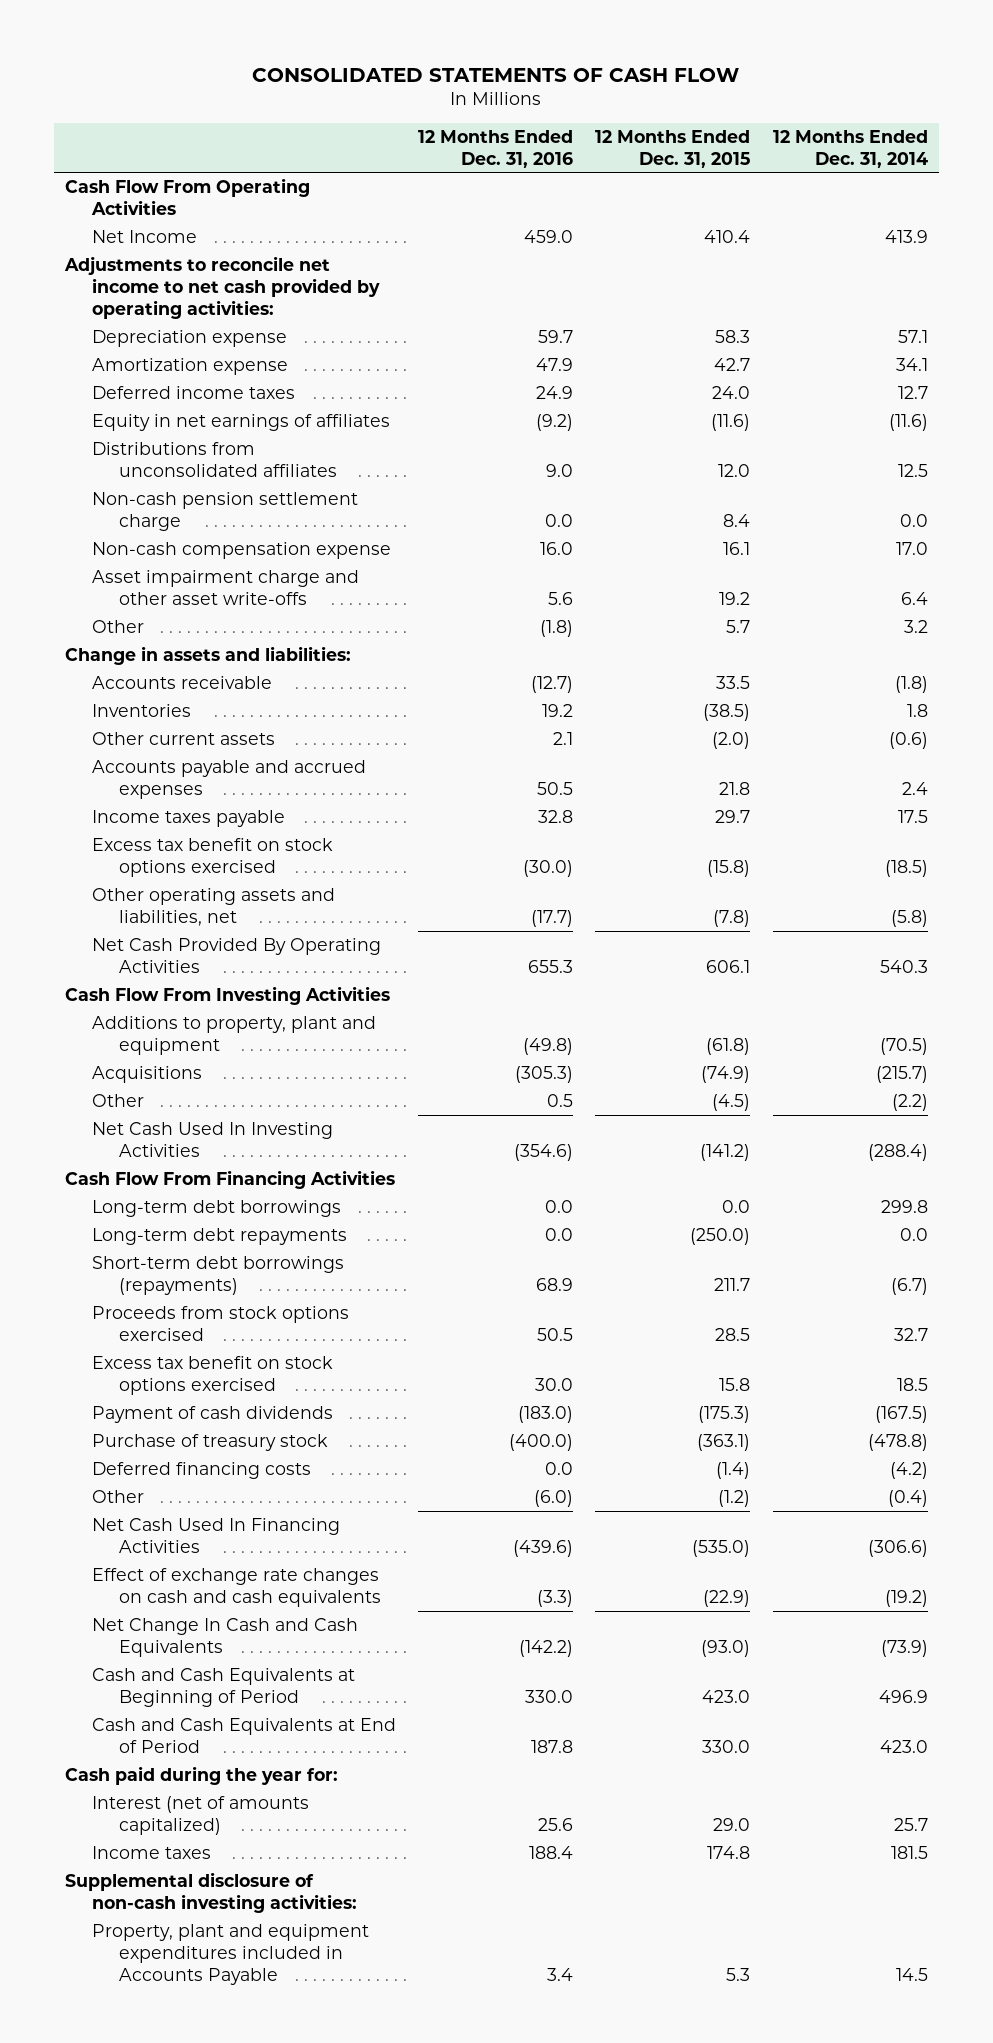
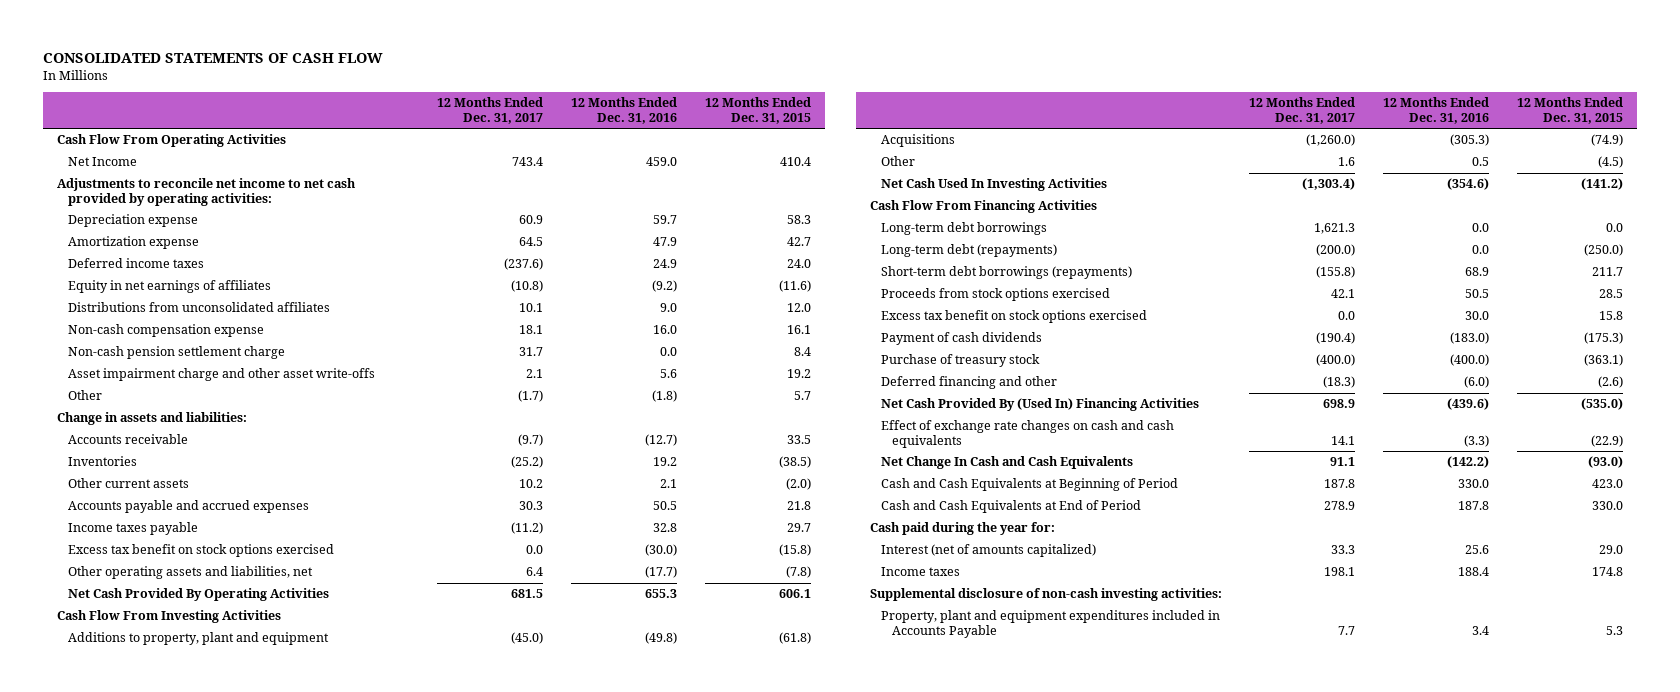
[772,129,928,168] 12 Months Ended Dec. 31, 2014 -> none
none -> [437,97,544,124] 12 Months Ended Dec. 31, 2017
[92,492,359,531] Non-cash pension settlement charge -> [68,346,286,360] Non-cash pension settlement charge
[92,1228,348,1246] Long-term debt repayments -> [880,244,1057,258] Long-term debt (repayments)
[92,1462,312,1480] Deferred financing costs -> none
[92,1490,145,1504] Other -> none
none -> [880,376,1057,390] Deferred financing and other
[92,1518,341,1553] Net Cash Used In Financing Activities -> [880,398,1199,412] Net Cash Provided By (Used In) Financing Activities

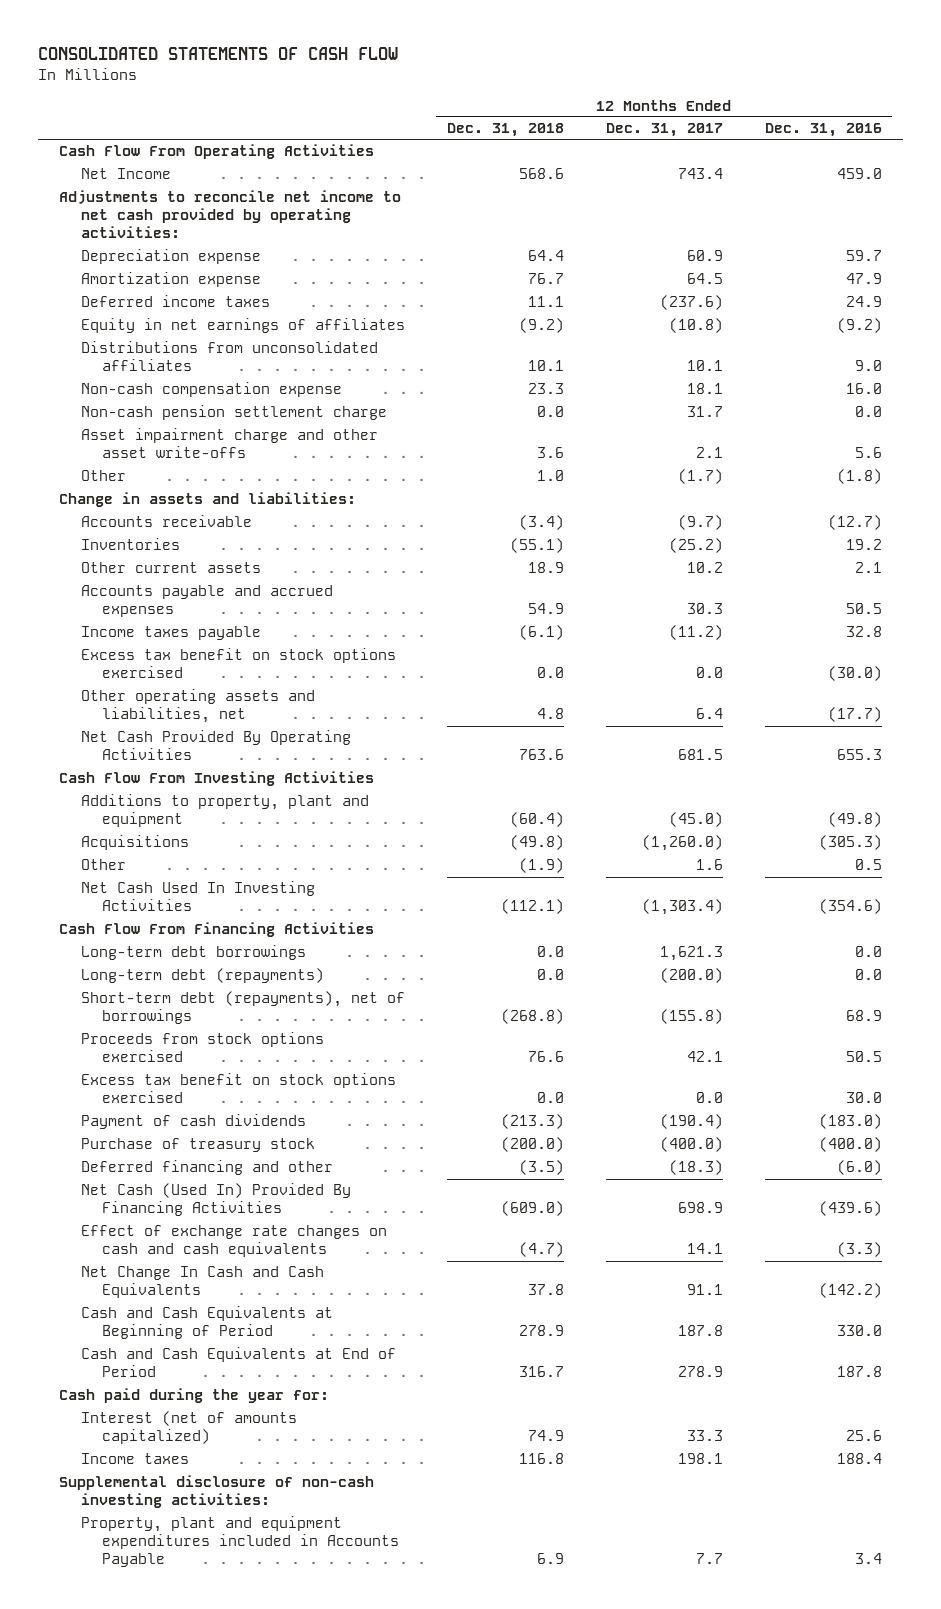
[704,97,811,124] 12 Months Ended Dec. 31, 2015 -> none
none -> [446,123,564,138] Dec. 31, 2018
[880,266,1132,280] Short-term debt borrowings (repayments) -> [80,991,405,1025] Short-term debt (repayments), net of borrowings
[880,398,1199,412] Net Cash Provided By (Used In) Financing Activities -> [80,1183,351,1217] Net Cash (Used In) Provided By Financing Activities

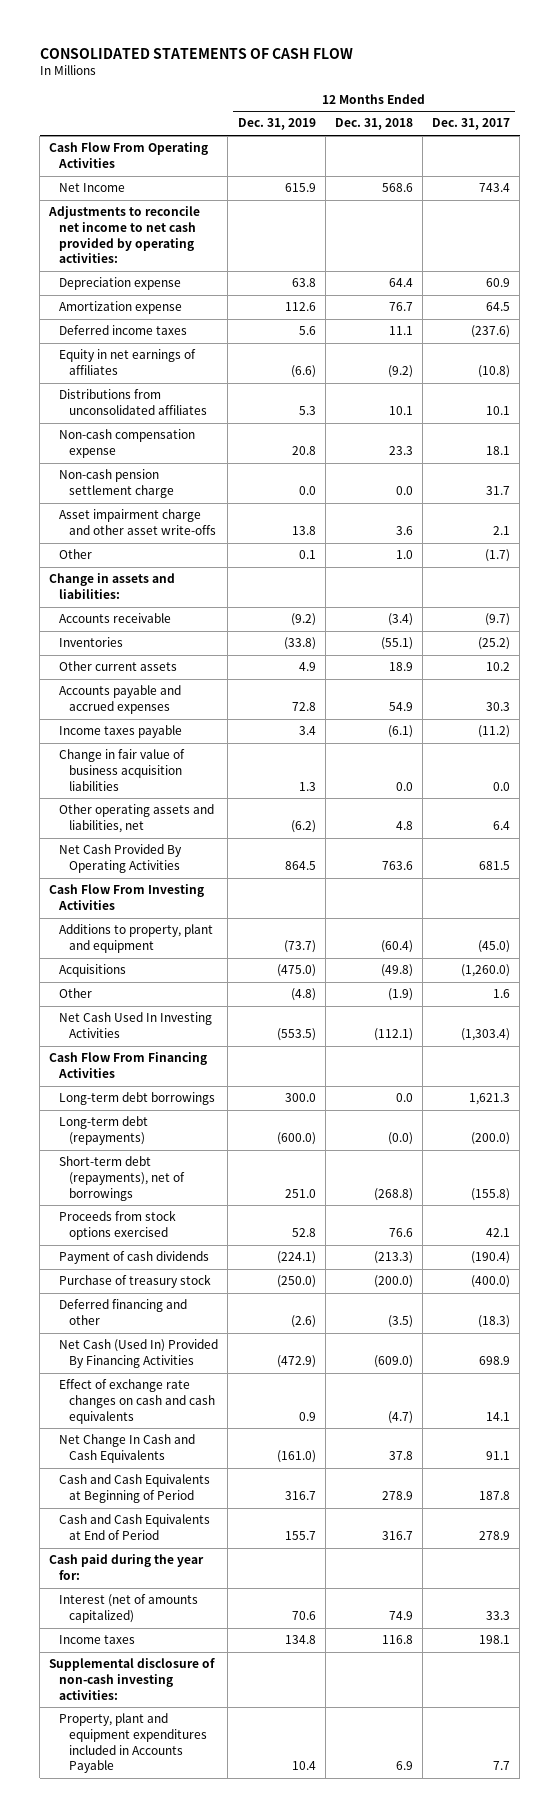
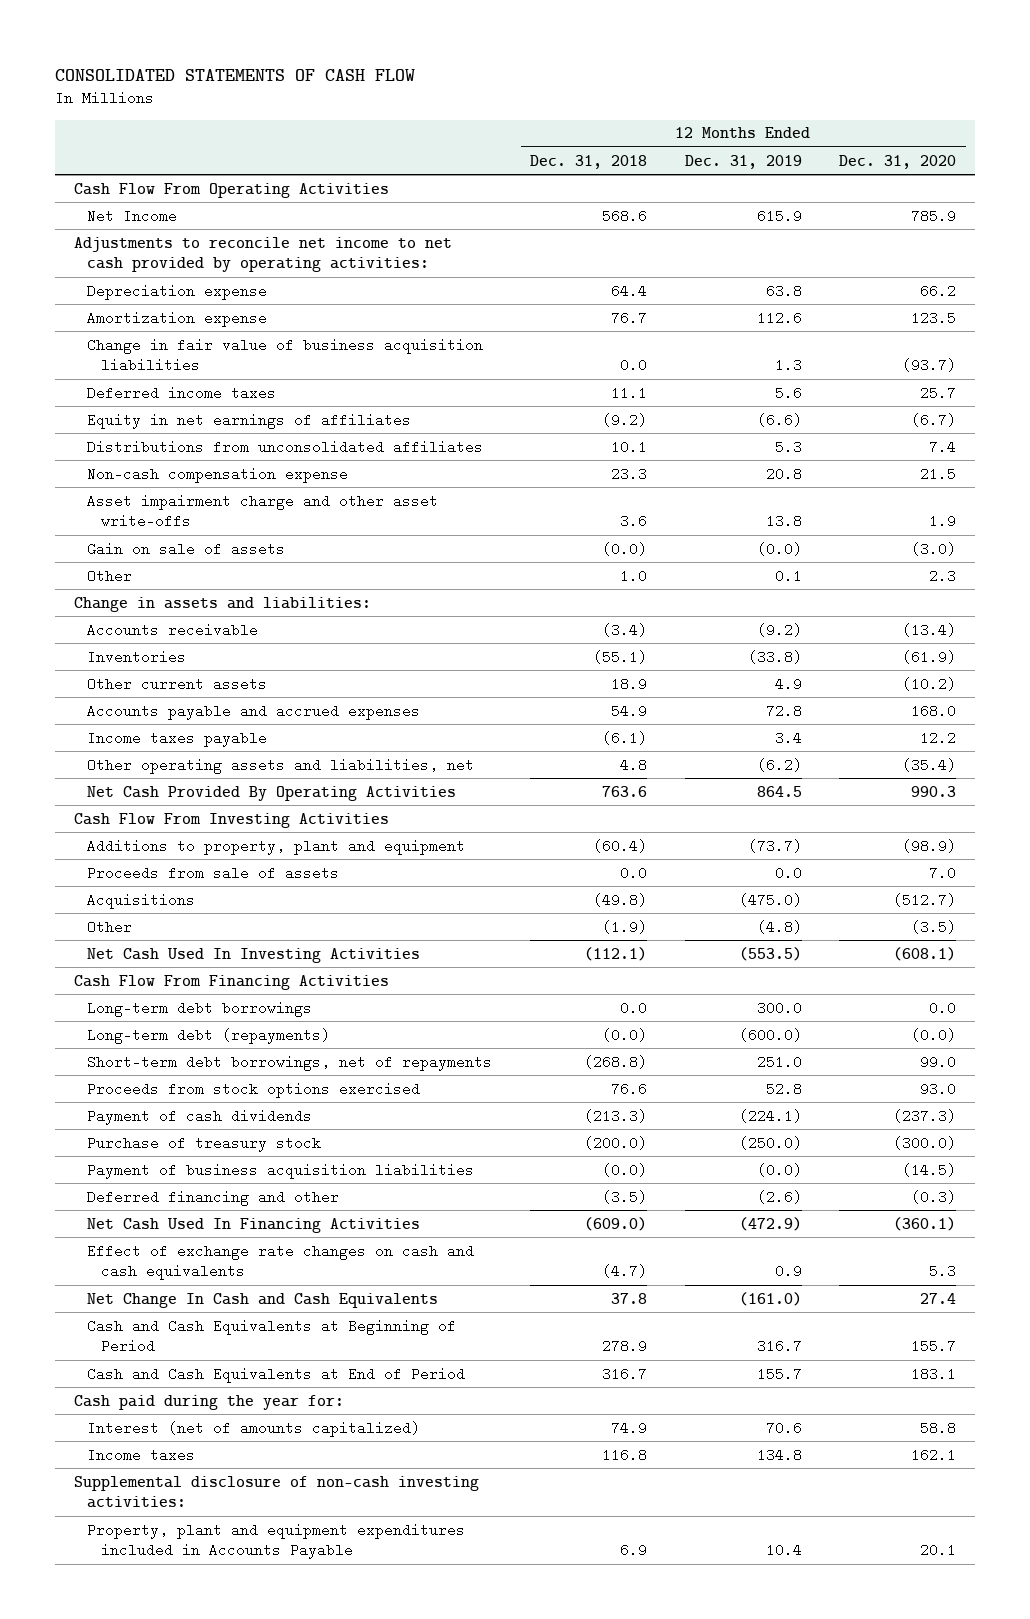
[432,118,511,131] Dec. 31, 2017 -> none
none -> [839,154,957,169] Dec. 31, 2020
[59,749,186,791] Change in fair value of business acquisition liabilities -> [87,337,484,373] Change in fair value of business acquisition liabilities
[59,469,175,499] Non-cash pension settlement charge -> none
none -> [87,541,286,556] Gain on sale of assets
none -> [87,865,340,880] Proceeds from sale of assets
[59,1156,186,1201] Short-term debt (repayments), net of borrowings -> [87,1054,493,1071] Short-term debt borrowings, net of repayments
none -> [87,1162,475,1179] Payment of business acquisition liabilities
[59,1339,219,1369] Net Cash (Used In) Provided By Financing Activities -> [87,1217,421,1233] Net Cash Used In Financing Activities

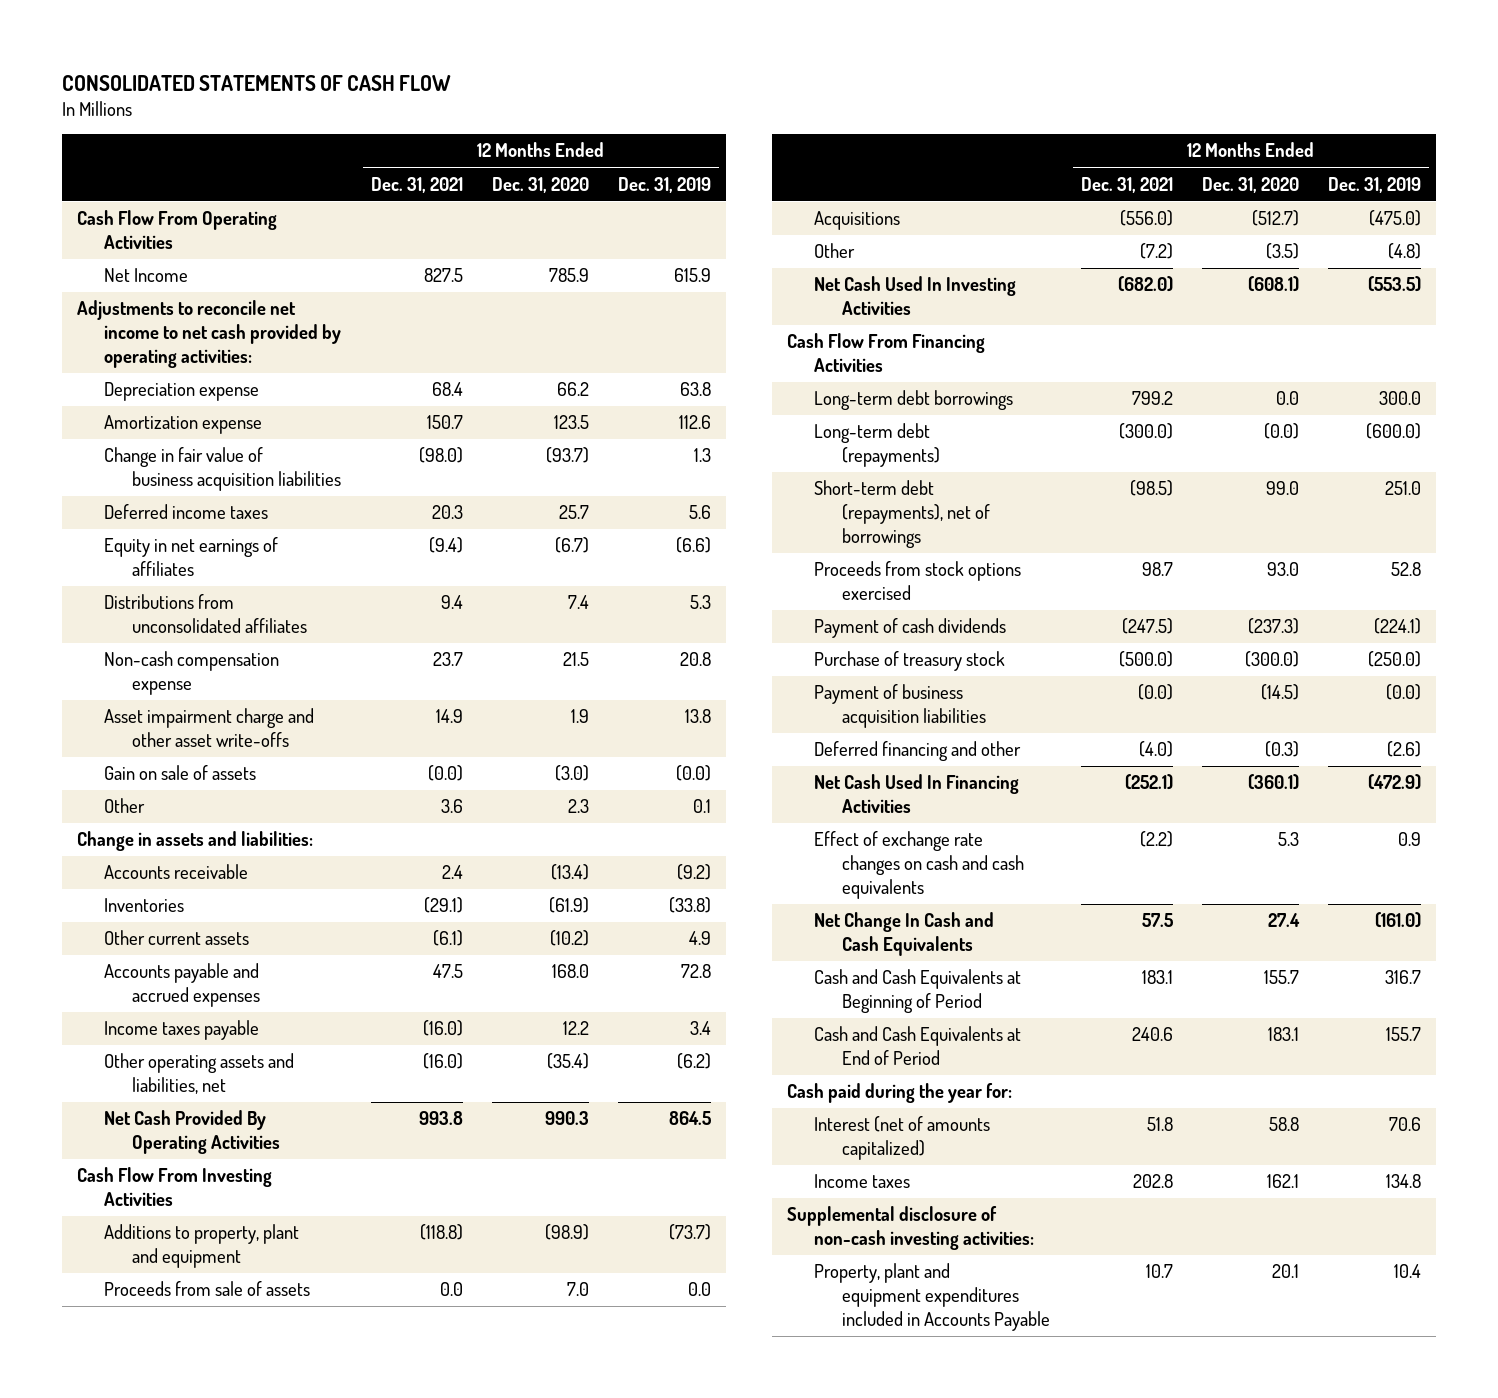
[530,154,648,169] Dec. 31, 2018 -> none
none -> [370,176,463,193] Dec. 31, 2021
[87,1054,493,1071] Short-term debt borrowings, net of repayments -> [814,480,990,548] Short-term debt (repayments), net of borrowings

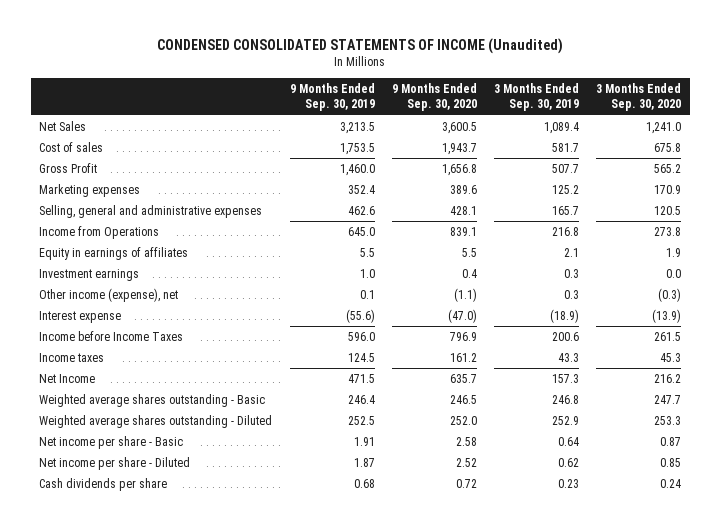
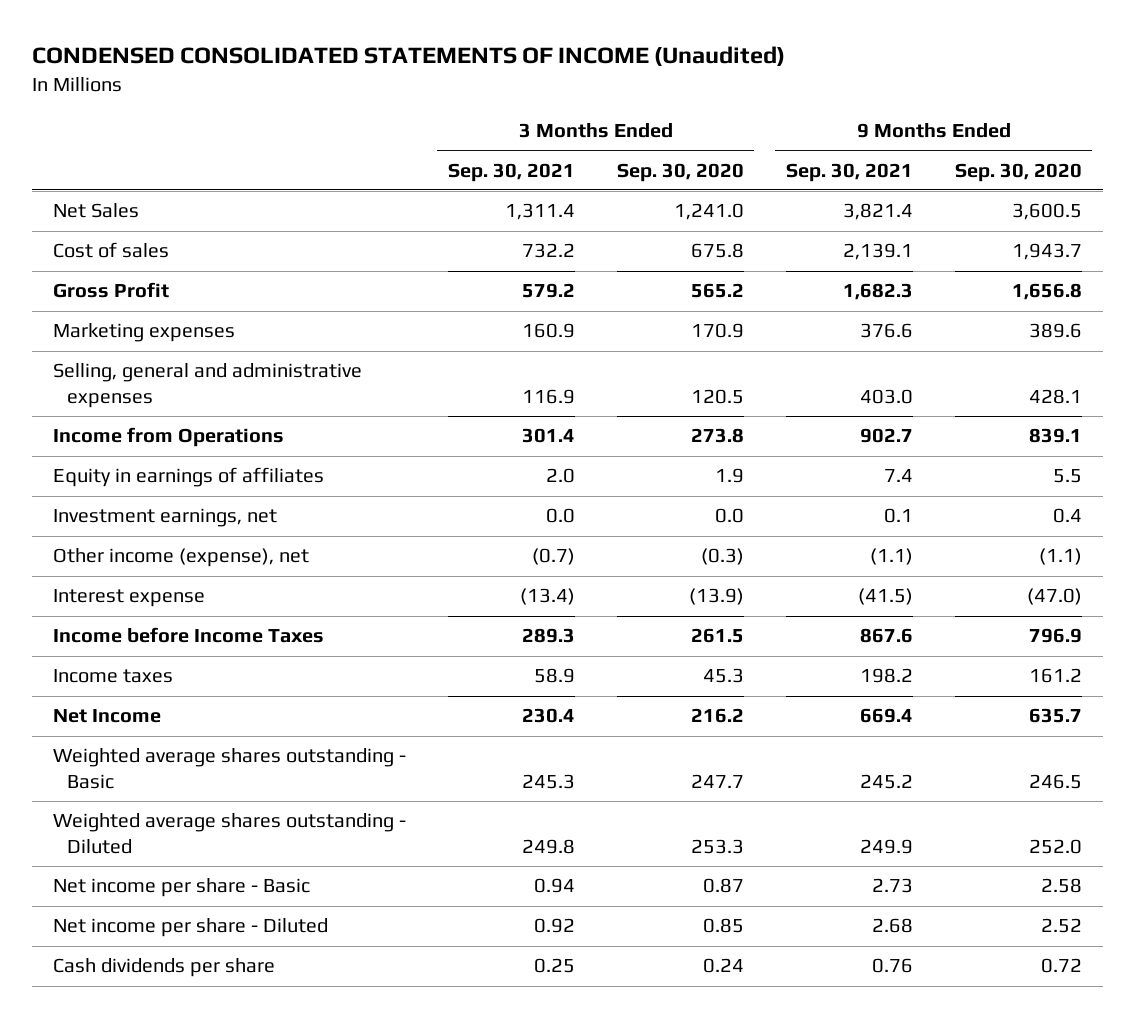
[289,83,375,112] 9 Months Ended Sep. 30, 2019 -> none
[494,83,580,112] 3 Months Ended Sep. 30, 2019 -> none
none -> [447,162,575,182] Sep. 30, 2021
none -> [785,162,913,182] Sep. 30, 2021
[39,268,140,281] Investment earnings -> [52,508,277,528] Investment earnings, net

